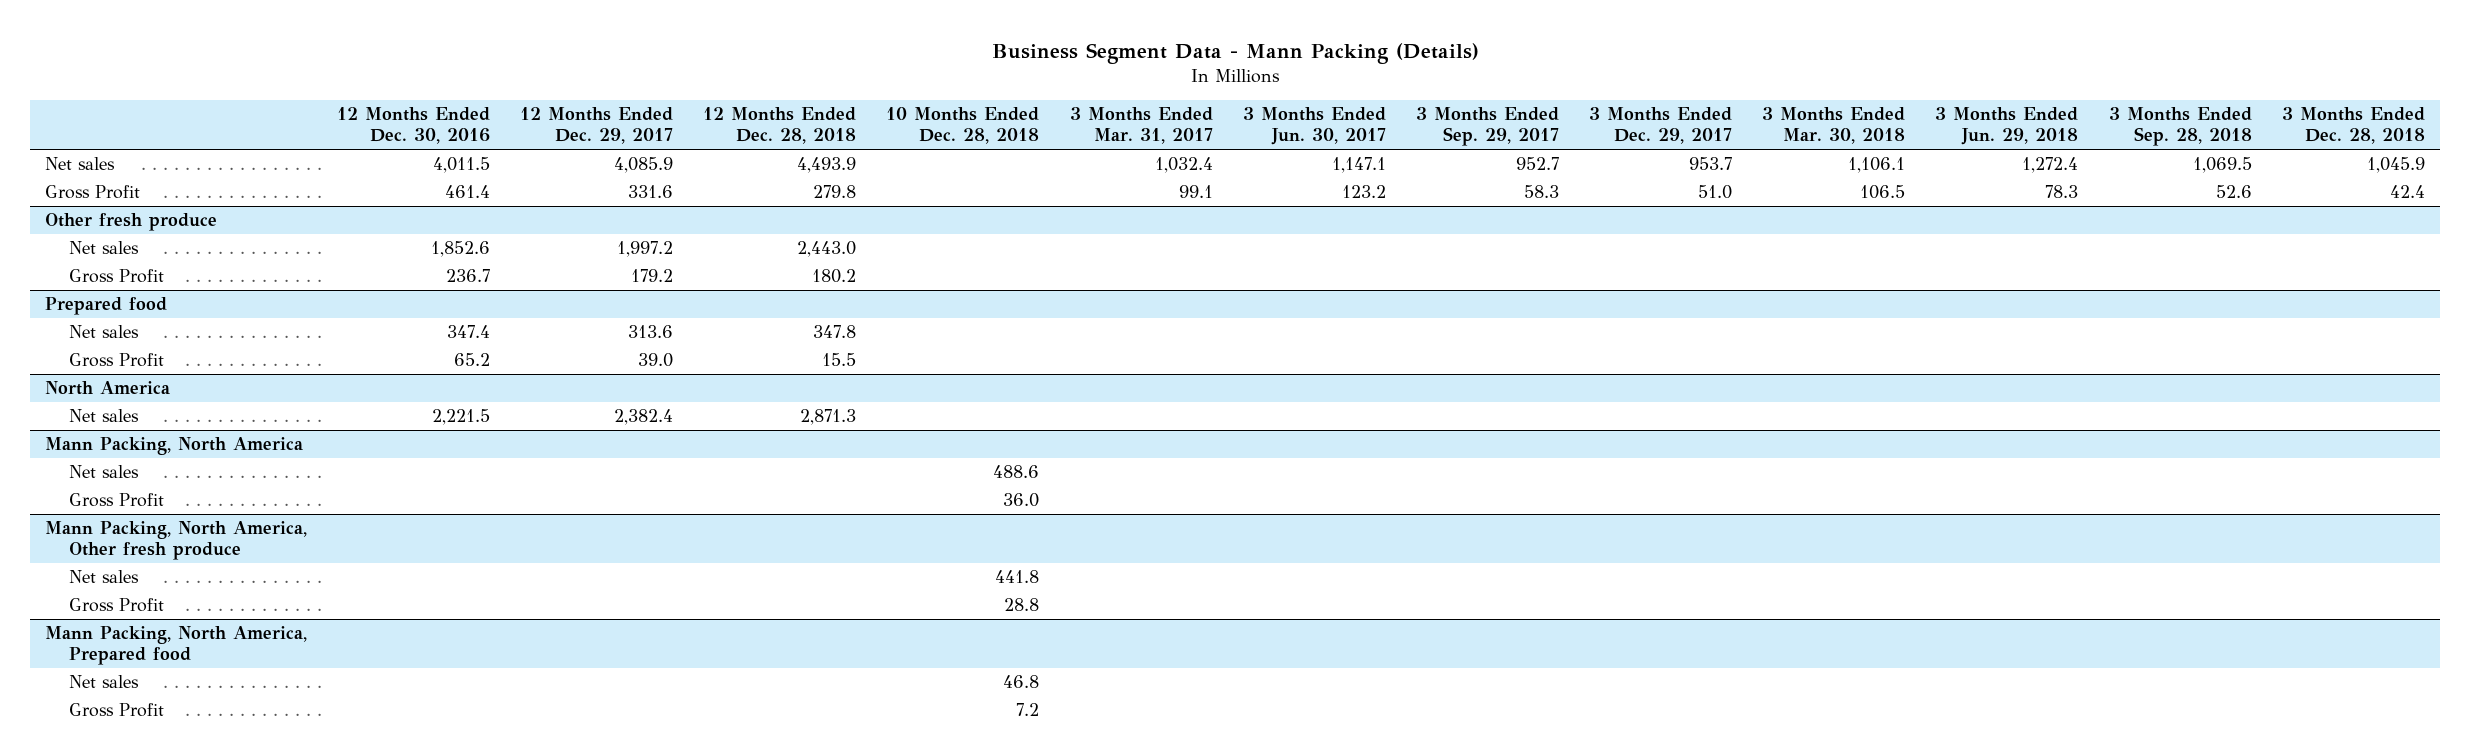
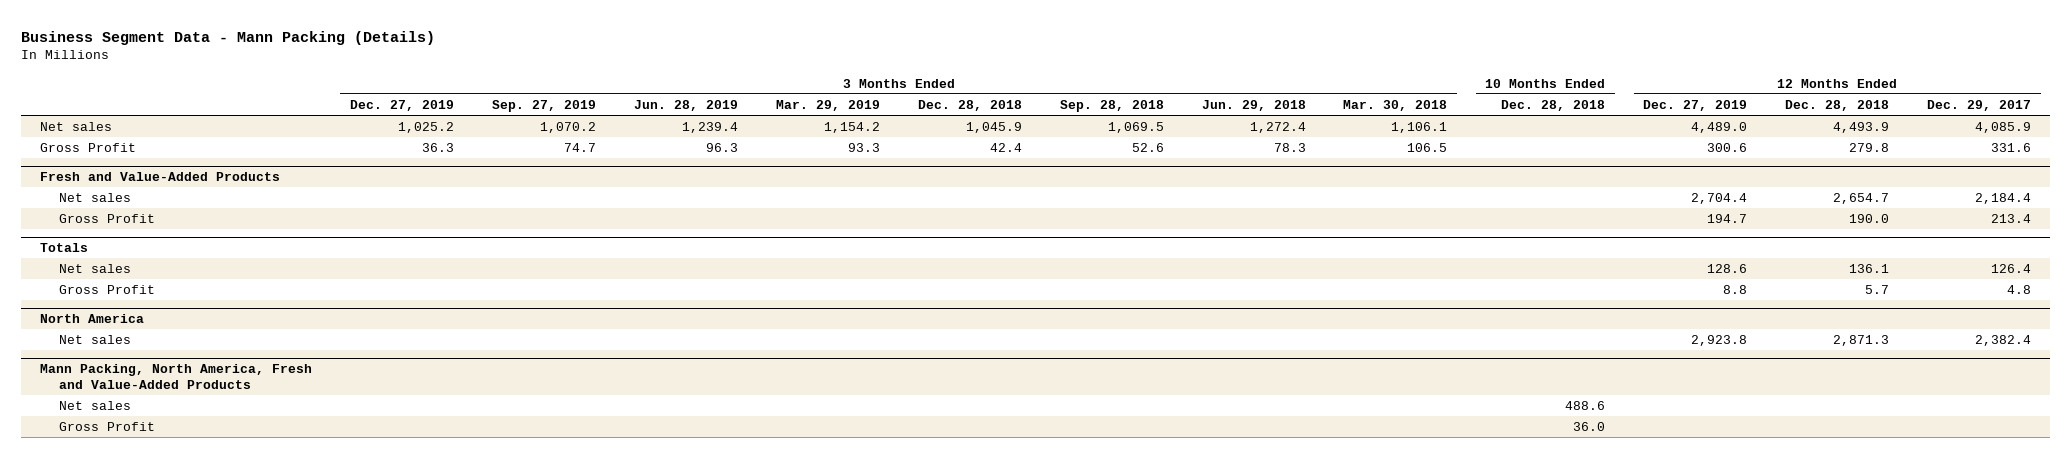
[336,107,490,145] 12 Months Ended Dec. 30, 2016 -> none
[1069,107,1213,145] 3 Months Ended Mar. 31, 2017 -> none
[1242,107,1386,146] 3 Months Ended Jun. 30, 2017 -> none
[1415,107,1559,147] 3 Months Ended Sep. 29, 2017 -> none
[1589,107,1733,145] 3 Months Ended Dec. 29, 2017 -> none
none -> [349,99,454,111] Dec. 27, 2019
none -> [491,99,596,112] Sep. 27, 2019
none -> [633,99,738,111] Jun. 28, 2019
none -> [775,99,880,111] Mar. 29, 2019
none -> [1643,99,1748,111] Dec. 27, 2019
[44,213,217,232] Other fresh produce -> [40,171,281,181] Fresh and Value-Added Products
[616,241,673,258] 1,997.2 -> [1975,192,2032,204] 2,184.4
[797,241,857,258] 2,443.0 -> [1833,192,1890,204] 2,654.7
[630,269,673,283] 179.2 -> [1991,213,2032,223] 213.4
[812,269,857,284] 180.2 -> [1849,213,1890,223] 190.0
[44,297,167,316] Prepared food -> [40,242,89,252] Totals
[627,325,673,339] 313.6 -> [1991,263,2032,273] 126.4
[813,325,857,339] 347.8 -> [1849,263,1890,273] 136.1
[637,353,673,368] 39.0 -> [2007,284,2032,294] 4.8
[822,353,857,367] 15.5 -> [1865,284,1890,294] 5.7
[44,437,303,456] Mann Packing, North America -> [40,363,313,389] Mann Packing, North America, Fresh and Value-Added Products
[44,521,307,561] Mann Packing, North America, Other fresh produce -> none
[68,570,139,584] Net sales -> none
[68,598,164,613] Gross Profit -> none
[44,626,307,666] Mann Packing, North America, Prepared food -> none
[68,675,139,689] Net sales -> none
[68,703,164,718] Gross Profit -> none

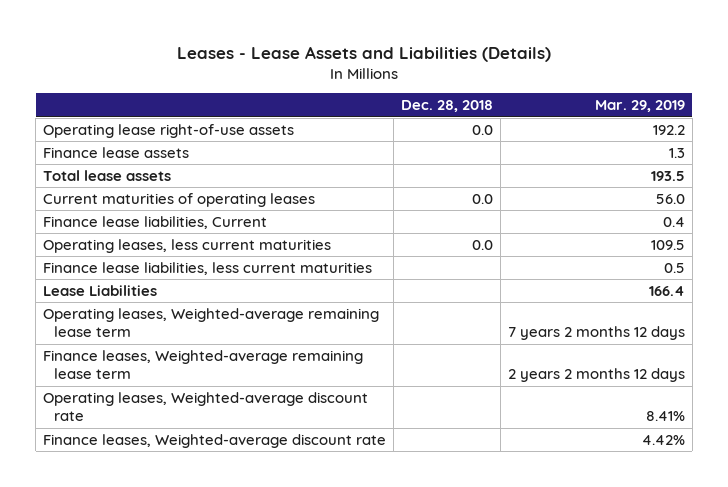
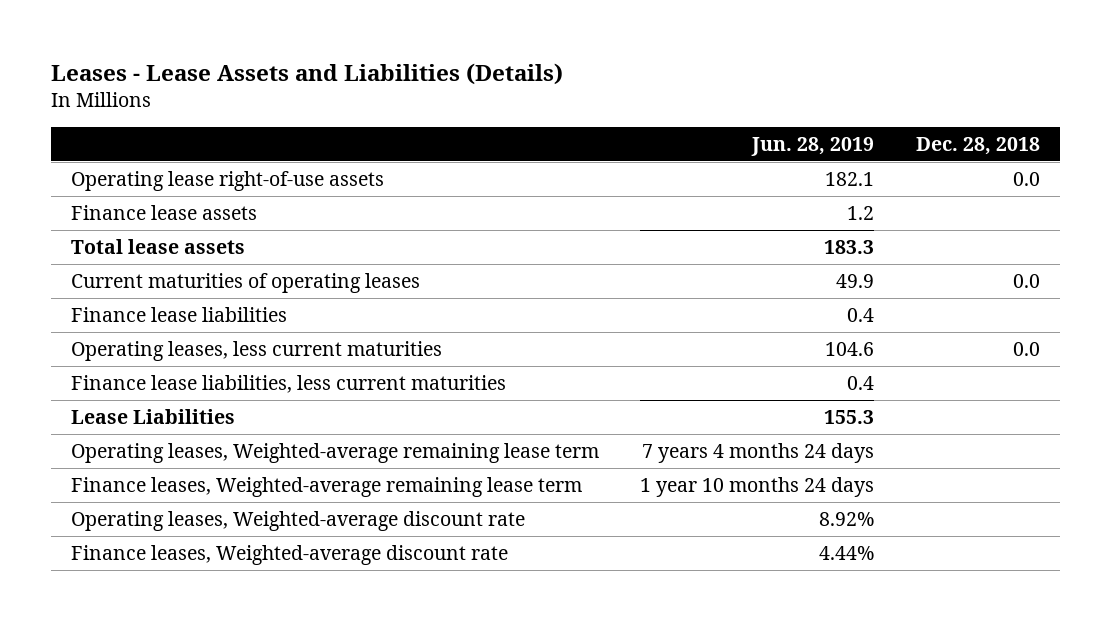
[594,100,685,113] Mar. 29, 2019 -> none
none -> [751,136,875,156] Jun. 28, 2019
[42,215,267,229] Finance lease liabilities, Current -> [71,307,288,323] Finance lease liabilities

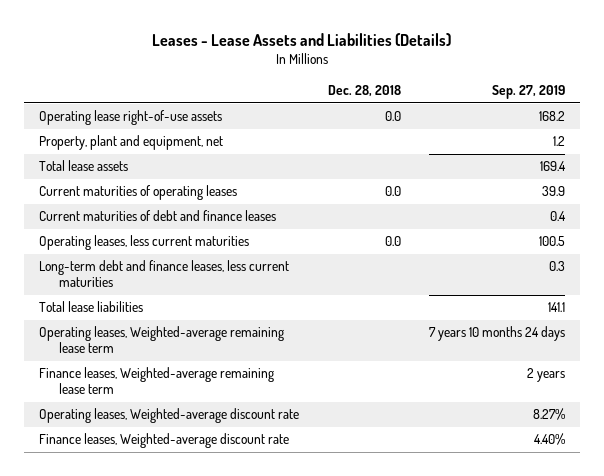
[751,136,875,156] Jun. 28, 2019 -> none
none -> [492,85,566,100] Sep. 27, 2019
[71,205,258,221] Finance lease assets -> [38,135,223,151] Property, plant and equipment, net
[71,307,288,323] Finance lease liabilities -> [38,210,276,222] Current maturities of debt and finance leases
[71,375,507,394] Finance lease liabilities, less current maturities -> [38,260,289,288] Long-term debt and finance leases, less current maturities
[71,409,236,425] Lease Liabilities -> [38,301,143,313] Total lease liabilities

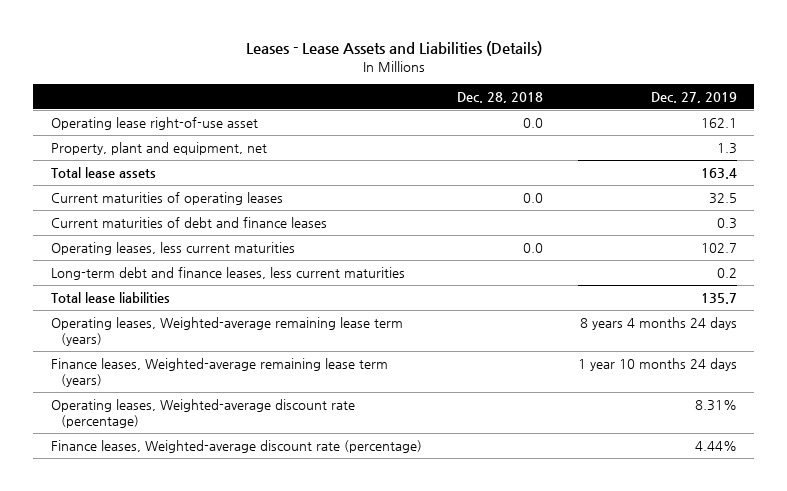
[492,85,566,100] Sep. 27, 2019 -> none
none -> [650,91,737,103] Dec. 27, 2019
[38,110,222,126] Operating lease right-of-use assets -> [50,117,258,131] Operating lease right-of-use asset
[38,326,284,354] Operating leases, Weighted-average remaining lease term -> [50,317,403,347] Operating leases, Weighted-average remaining lease term (years)
[38,367,274,395] Finance leases, Weighted-average remaining lease term -> [50,358,388,388] Finance leases, Weighted-average remaining lease term (years)
[38,408,299,424] Operating leases, Weighted-average discount rate -> [50,399,355,429] Operating leases, Weighted-average discount rate (percentage)
[38,433,289,449] Finance leases, Weighted-average discount rate -> [50,440,422,454] Finance leases, Weighted-average discount rate (percentage)

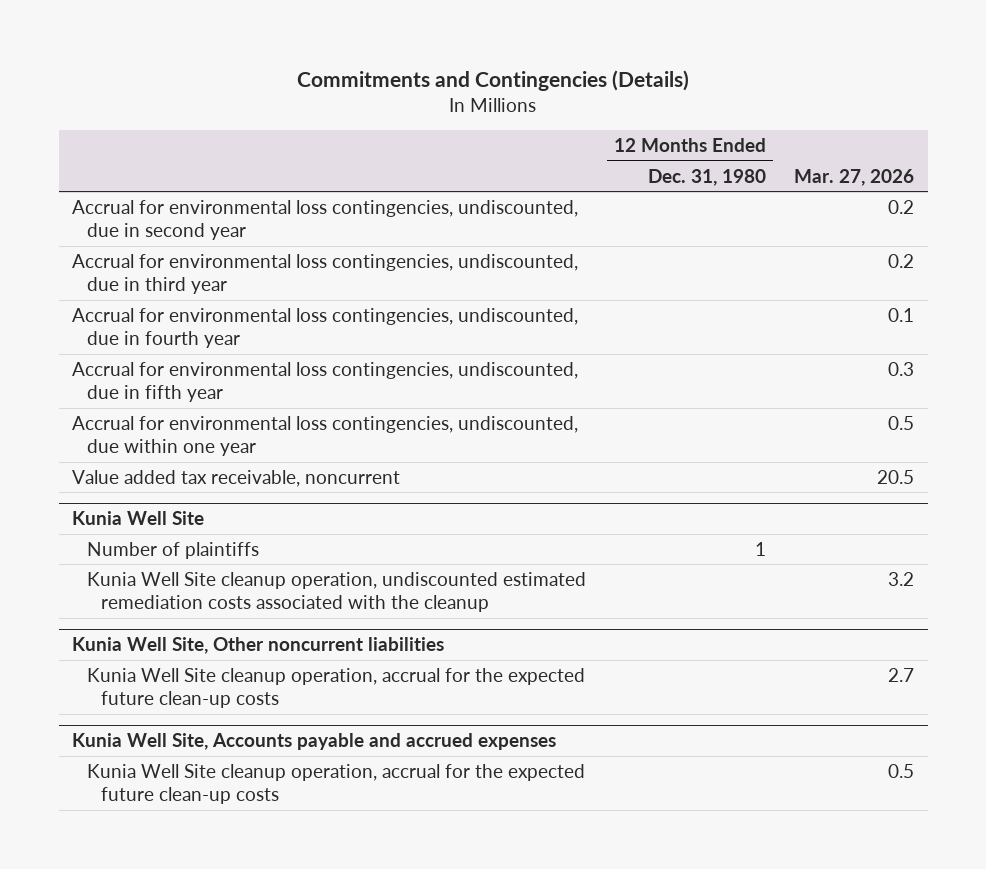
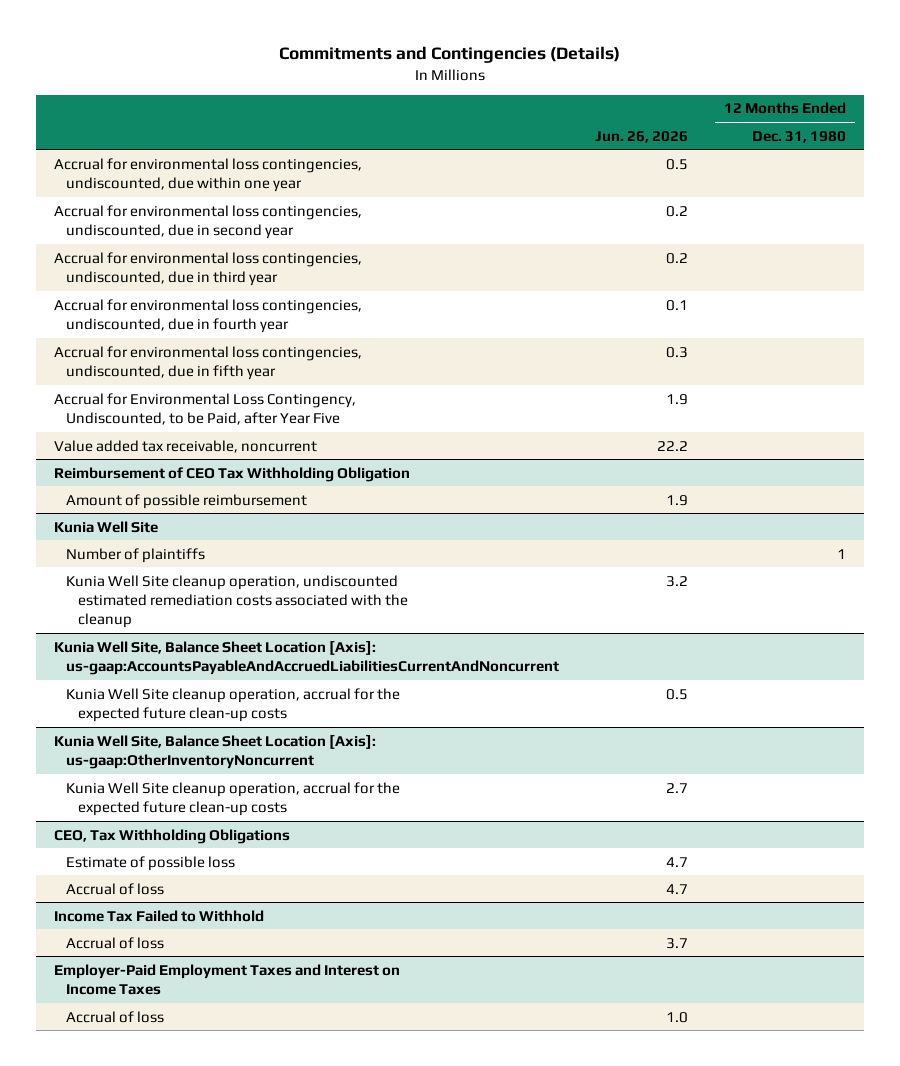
[793,168,914,186] Mar. 27, 2026 -> none
none -> [594,130,688,143] Jun. 26, 2026
[72,415,579,457] Accrual for environmental loss contingencies, undiscounted, due within one year -> [53,157,362,192] Accrual for environmental loss contingencies, undiscounted, due within one year
none -> [53,392,356,425] Accrual for Environmental Loss Contingency, Undiscounted, to be Paid, after Year Five
none -> [53,466,410,482] Reimbursement of CEO Tax Withholding Obligation
none -> [65,493,307,509] Amount of possible reimbursement
[72,637,445,655] Kunia Well Site, Other noncurrent liabilities -> none
[86,667,585,709] Kunia Well Site cleanup operation, accrual for the expected future clean-up costs -> none
[72,733,557,751] Kunia Well Site, Accounts payable and accrued expenses -> none
[86,763,585,805] Kunia Well Site cleanup operation, accrual for the expected future clean-up costs -> none
none -> [53,639,559,675] Kunia Well Site, Balance Sheet Location [Axis]: us-gaap:AccountsPayableAndAccruedLiabilitiesCurrentAndNoncurrent
none -> [65,687,400,722] Kunia Well Site cleanup operation, accrual for the expected future clean-up costs
none -> [53,733,376,769] Kunia Well Site, Balance Sheet Location [Axis]: us-gaap:OtherInventoryNoncurrent
none -> [65,781,400,816] Kunia Well Site cleanup operation, accrual for the expected future clean-up costs
none -> [53,828,290,844] CEO, Tax Withholding Obligations
none -> [65,855,235,871] Estimate of possible loss
none -> [65,882,164,895] Accrual of loss
none -> [53,909,264,922] Income Tax Failed to Withhold
none -> [65,936,164,949] Accrual of loss
none -> [53,963,400,995] Employer-Paid Employment Taxes and Interest on Income Taxes
none -> [65,1010,164,1023] Accrual of loss

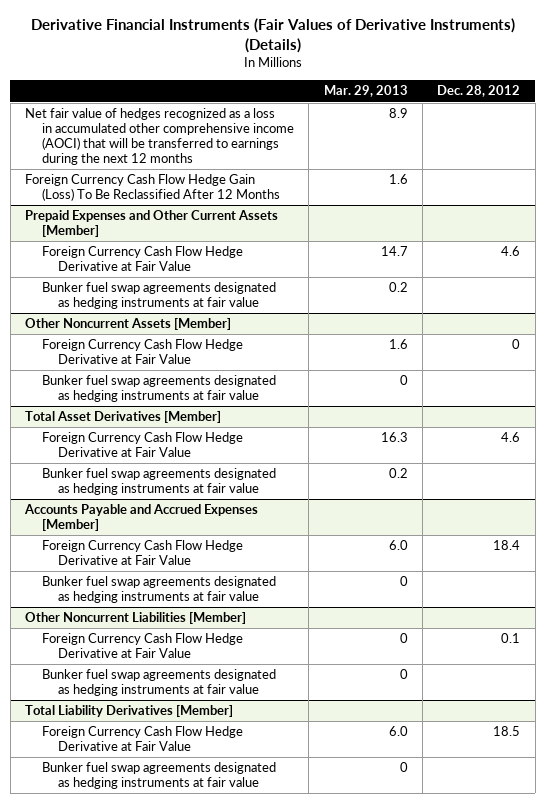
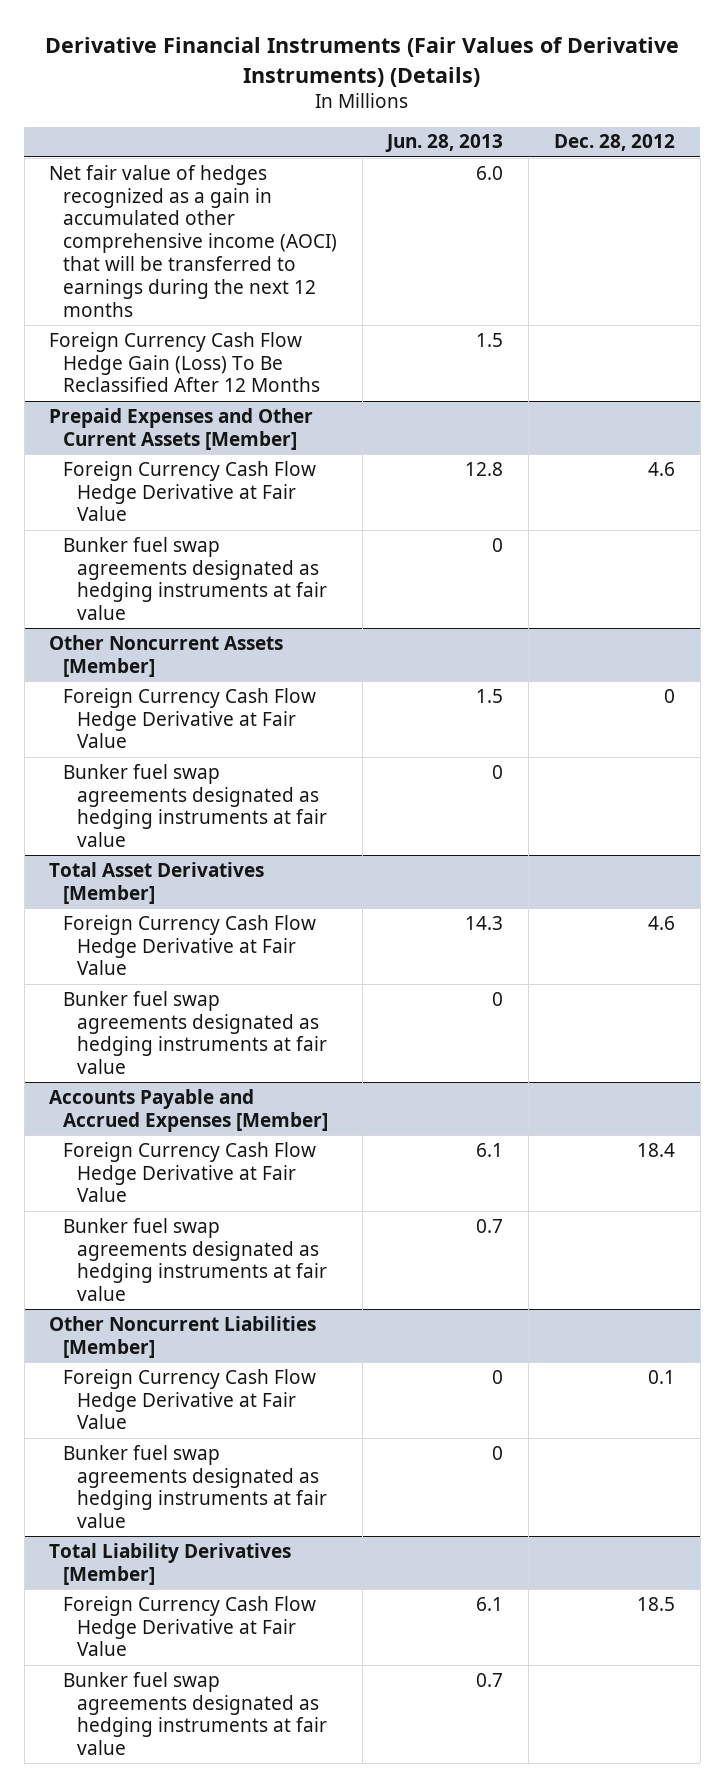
[323,85,408,98] Mar. 29, 2013 -> none
none -> [385,134,504,153] Jun. 28, 2013
[25,108,294,165] Net fair value of hedges recognized as a loss in accumulated other comprehensive income (AOCI) that will be transferred to earnings during the next 12 months -> [49,164,338,318] Net fair value of hedges recognized as a gain in accumulated other comprehensive income (AOCI) that will be transferred to earnings during the next 12 months

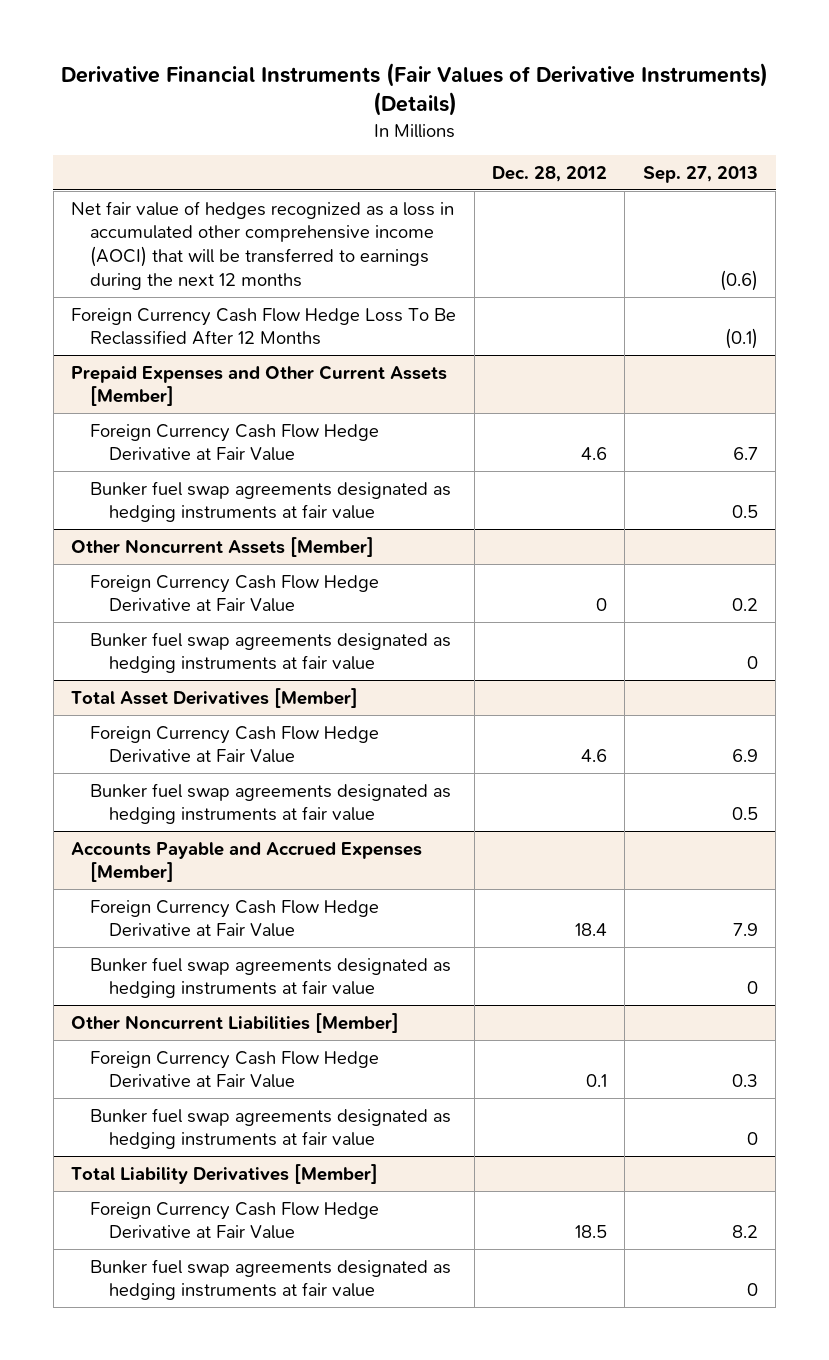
[385,134,504,153] Jun. 28, 2013 -> none
none -> [642,165,758,183] Sep. 27, 2013
[49,164,338,318] Net fair value of hedges recognized as a gain in accumulated other comprehensive income (AOCI) that will be transferred to earnings during the next 12 months -> [71,200,455,290] Net fair value of hedges recognized as a loss in accumulated other comprehensive income (AOCI) that will be transferred to earnings during the next 12 months
[49,331,321,393] Foreign Currency Cash Flow Hedge Gain (Loss) To Be Reclassified After 12 Months -> [71,307,457,346] Foreign Currency Cash Flow Hedge Loss To Be Reclassified After 12 Months

